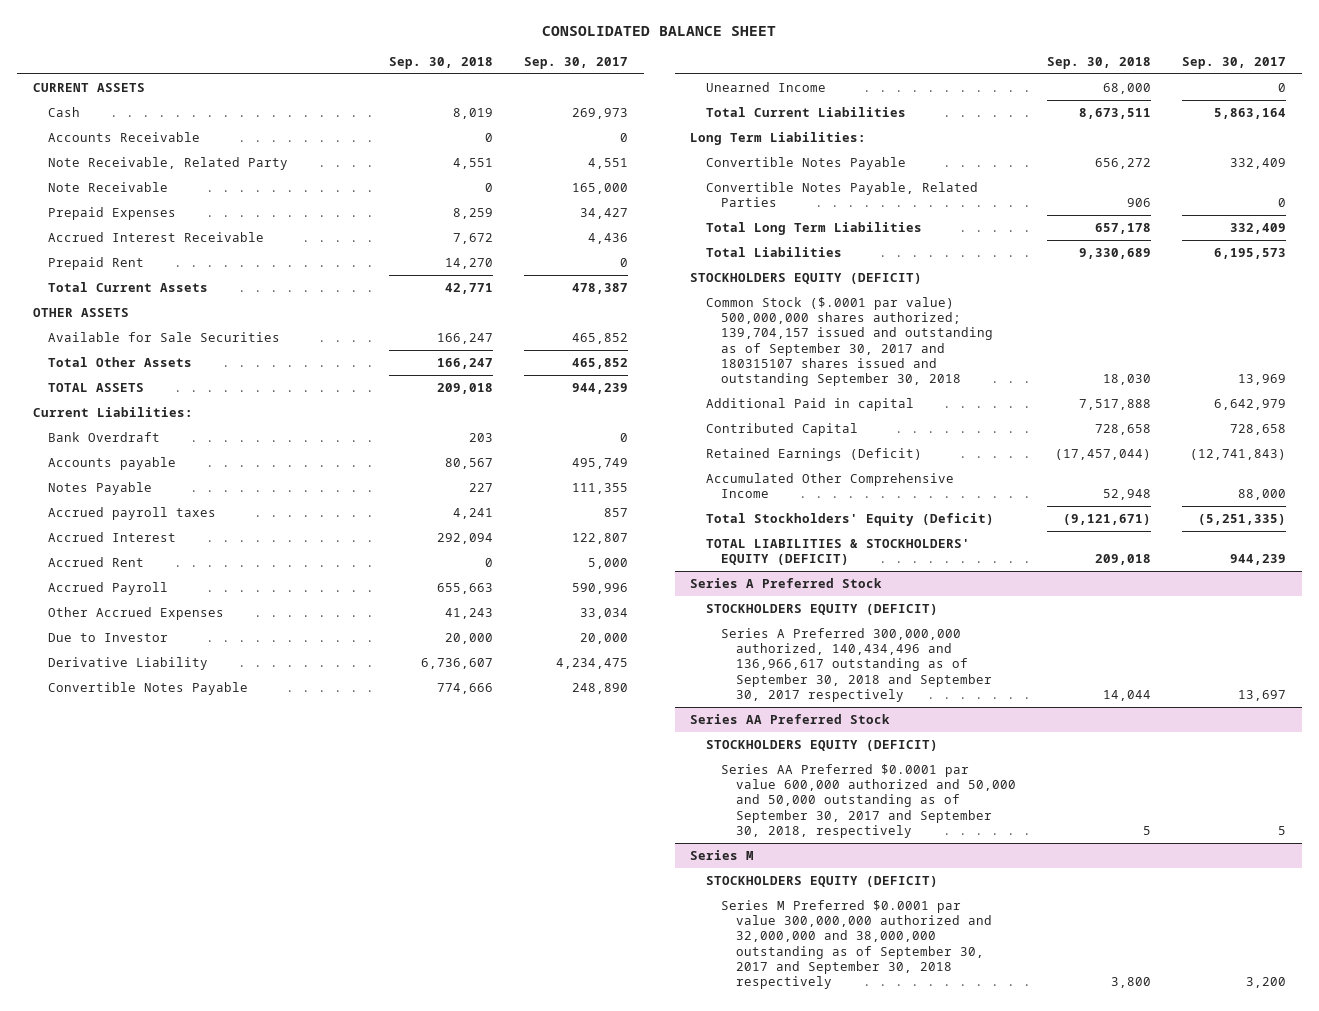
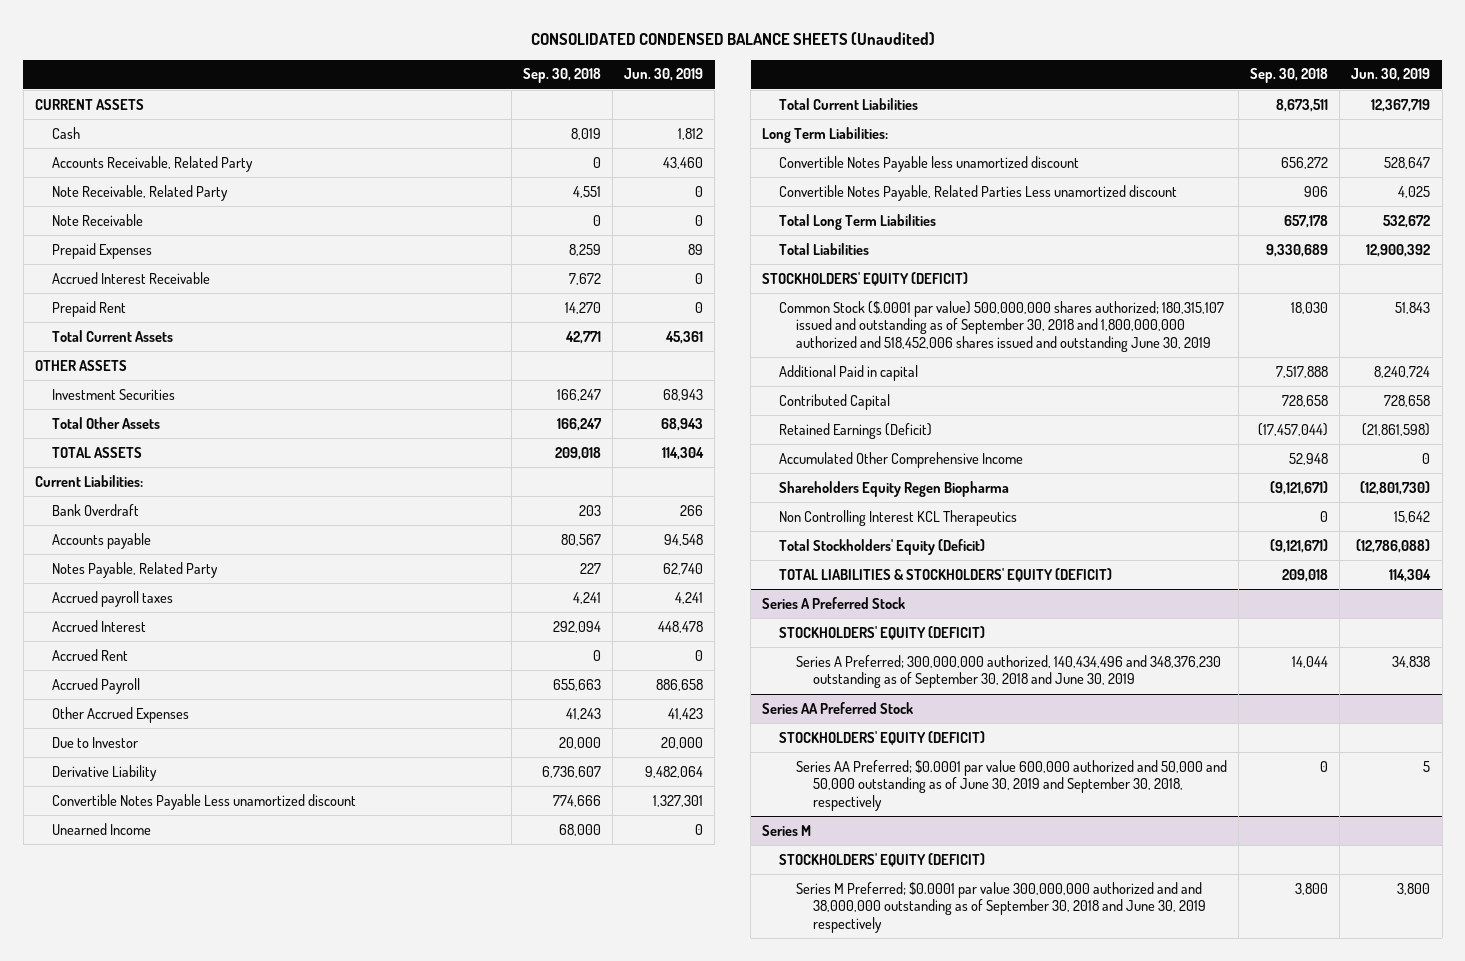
[542,26,777,37] CONSOLIDATED BALANCE SHEET -> [530,32,935,46] CONSOLIDATED CONDENSED BALANCE SHEETS (Unaudited)
[524,56,629,69] Sep. 30, 2017 -> none
none -> [624,68,704,82] Jun. 30, 2019
[47,131,200,142] Accounts Receivable -> [51,155,253,172] Accounts Receivable, Related Party
[47,331,280,342] Available for Sale Securities -> [51,388,175,400] Investment Securities
[47,481,152,495] Notes Payable -> [51,561,218,578] Notes Payable, Related Party
[47,681,248,695] Convertible Notes Payable -> [51,793,356,810] Convertible Notes Payable Less unamortized discount
[705,156,906,170] Convertible Notes Payable -> [779,155,1080,172] Convertible Notes Payable less unamortized discount
[705,181,978,208] Convertible Notes Payable, Related Parties -> [779,184,1178,201] Convertible Notes Payable, Related Parties Less unamortized discount
[690,272,923,284] STOCKHOLDERS EQUITY (DEFICIT) -> [762,271,969,286] STOCKHOLDERS' EQUITY (DEFICIT)
[705,296,993,387] Common Stock ($.0001 par value) 500,000,000 shares authorized; 139,704,157 issued and outstanding as of September 30, 2017 and 180315107 shares issued and outstanding September 30, 2018 -> [779,300,1225,353] Common Stock ($.0001 par value) 500,000,000 shares authorized; 180,315,107 issued and outstanding as of September 30, 2018 and 1,800,000,000 authorized and 518,452,006 shares issued and outstanding June 30, 2019
none -> [779,480,1010,497] Shareholders Equity Regen Biopharma
none -> [779,509,1018,526] Non Controlling Interest KCL Therapeutics
[705,603,938,615] STOCKHOLDERS EQUITY (DEFICIT) -> [779,625,986,640] STOCKHOLDERS' EQUITY (DEFICIT)
[720,627,992,702] Series A Preferred 300,000,000 authorized, 140,434,496 and 136,966,617 outstanding as of September 30, 2018 and September 30, 2017 respectively -> [795,654,1221,689] Series A Preferred; 300,000,000 authorized, 140,434,496 and 348,376,230 outstanding as of September 30, 2018 and June 30, 2019
[705,739,938,751] STOCKHOLDERS EQUITY (DEFICIT) -> [779,730,986,745] STOCKHOLDERS' EQUITY (DEFICIT)
[720,763,1016,838] Series AA Preferred $0.0001 par value 600,000 authorized and 50,000 and 50,000 outstanding as of September 30, 2017 and September 30, 2018, respectively -> [795,759,1227,812] Series AA Preferred; $0.0001 par value 600,000 authorized and 50,000 and 50,000 outstanding as of June 30, 2019 and September 30, 2018, respectively
[1142,825,1151,835] 5 -> [1320,760,1329,772] 0
[705,875,938,887] STOCKHOLDERS EQUITY (DEFICIT) -> [779,852,986,867] STOCKHOLDERS' EQUITY (DEFICIT)
[720,899,992,990] Series M Preferred $0.0001 par value 300,000,000 authorized and 32,000,000 and 38,000,000 outstanding as of September 30, 2017 and September 30, 2018 respectively -> [795,881,1206,934] Series M Preferred; $0.0001 par value 300,000,000 authorized and and 38,000,000 outstanding as of September 30, 2018 and June 30, 2019 respectively

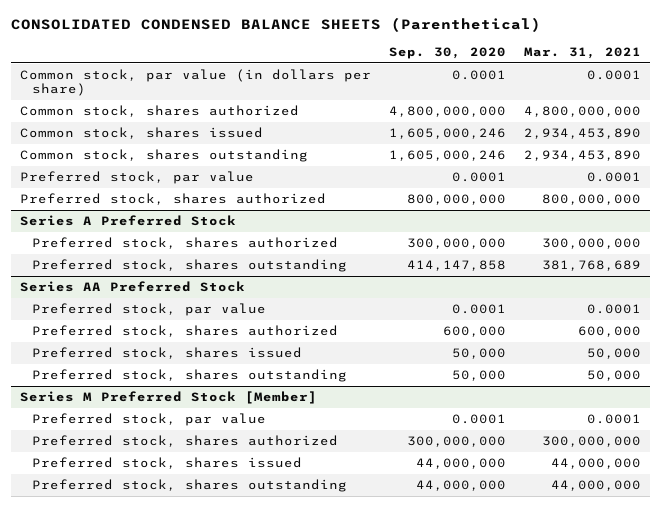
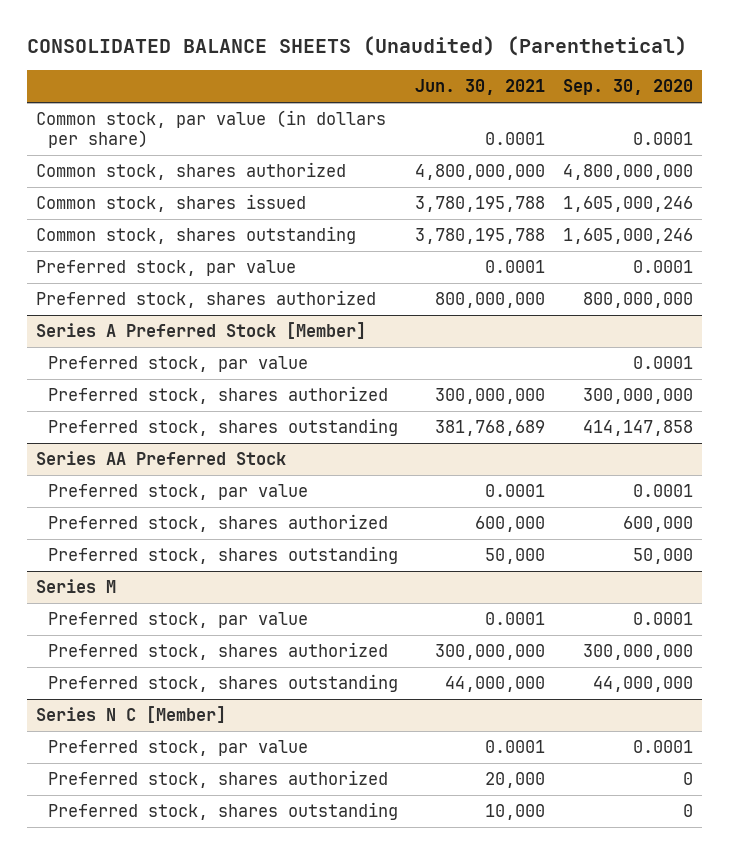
[10,17,541,33] CONSOLIDATED CONDENSED BALANCE SHEETS (Parenthetical) -> [27,36,688,57] CONSOLIDATED BALANCE SHEETS (Unaudited) (Parenthetical)
[523,47,641,60] Mar. 31, 2021 -> none
none -> [415,79,546,96] Jun. 30, 2021
[19,214,236,226] Series A Preferred Stock -> [35,322,366,340] Series A Preferred Stock [Member]
none -> [47,356,308,373] Preferred stock, par value
[31,346,302,359] Preferred stock, shares issued -> none
[19,390,317,404] Series M Preferred Stock [Member] -> [35,579,116,594] Series M
[31,456,302,469] Preferred stock, shares issued -> none
none -> [35,706,226,724] Series N C [Member]
none -> [47,740,308,757] Preferred stock, par value
none -> [47,770,388,789] Preferred stock, shares authorized
none -> [47,802,398,821] Preferred stock, shares outstanding

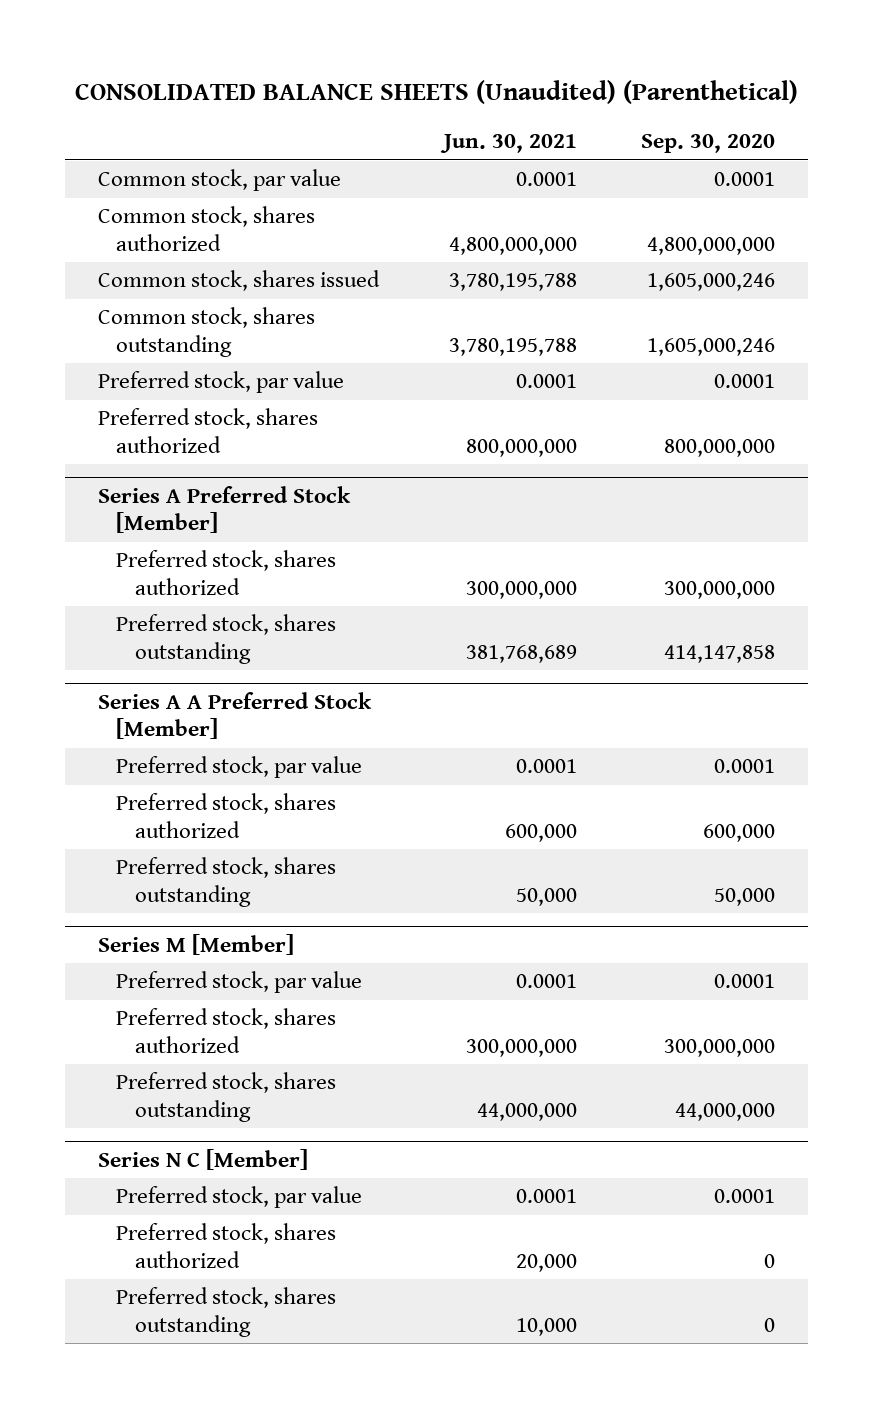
[35,110,386,148] Common stock, par value (in dollars per share) -> [97,169,341,192] Common stock, par value
[47,356,308,373] Preferred stock, par value -> none
[35,451,286,466] Series AA Preferred Stock -> [97,691,372,740] Series A A Preferred Stock [Member]
[35,579,116,594] Series M -> [97,933,294,955] Series M [Member]

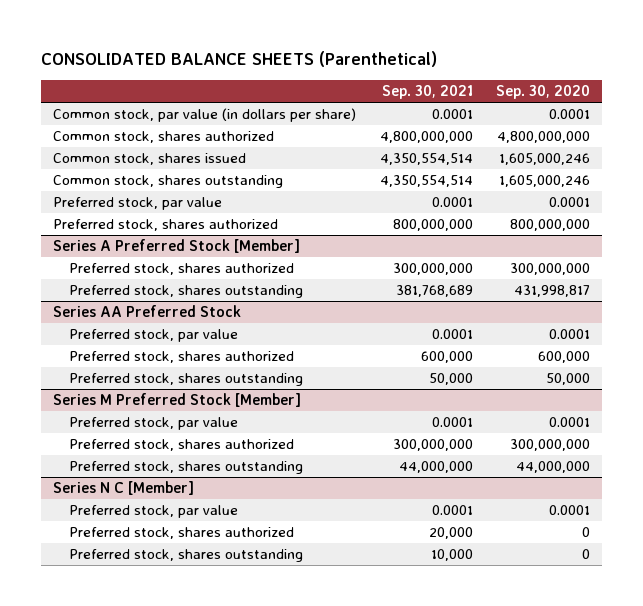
[74,80,798,105] CONSOLIDATED BALANCE SHEETS (Unaudited) (Parenthetical) -> [41,50,438,67] CONSOLIDATED BALANCE SHEETS (Parenthetical)
[439,134,577,154] Jun. 30, 2021 -> none
none -> [381,85,473,100] Sep. 30, 2021
[97,169,341,192] Common stock, par value -> [52,108,356,123] Common stock, par value (in dollars per share)
[664,644,776,663] 414,147,858 -> [514,285,591,298] 431,998,817
[97,691,372,740] Series A A Preferred Stock [Member] -> [52,305,241,318] Series AA Preferred Stock
[97,933,294,955] Series M [Member] -> [52,393,301,408] Series M Preferred Stock [Member]

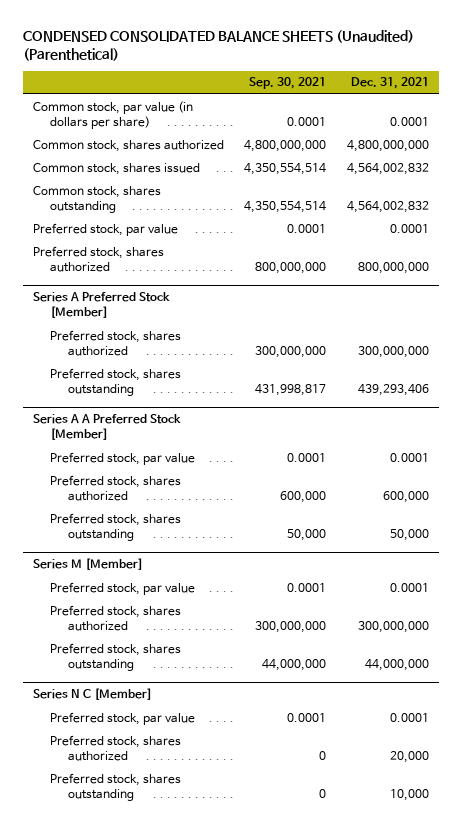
[41,50,438,67] CONSOLIDATED BALANCE SHEETS (Parenthetical) -> [22,29,414,62] CONDENSED CONSOLIDATED BALANCE SHEETS (Unaudited) (Parenthetical)
[496,85,591,100] Sep. 30, 2020 -> none
none -> [350,77,429,90] Dec. 31, 2021
[395,285,473,298] 381,768,689 -> [255,383,327,396] 431,998,817
[52,305,241,318] Series AA Preferred Stock -> [32,414,181,441] Series A A Preferred Stock [Member]
[52,393,301,408] Series M Preferred Stock [Member] -> [32,558,143,571] Series M [Member]
[428,527,473,540] 20,000 -> [319,750,327,760] 0
[430,549,473,562] 10,000 -> [319,788,327,798] 0

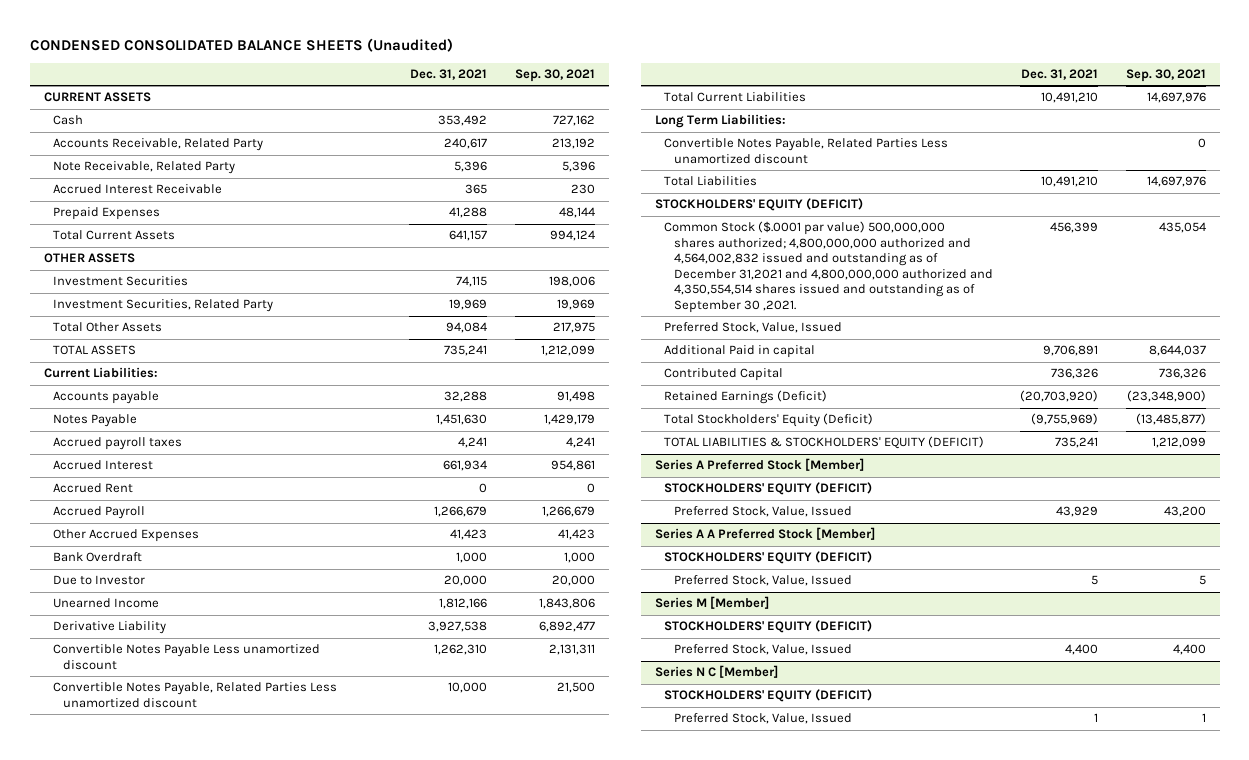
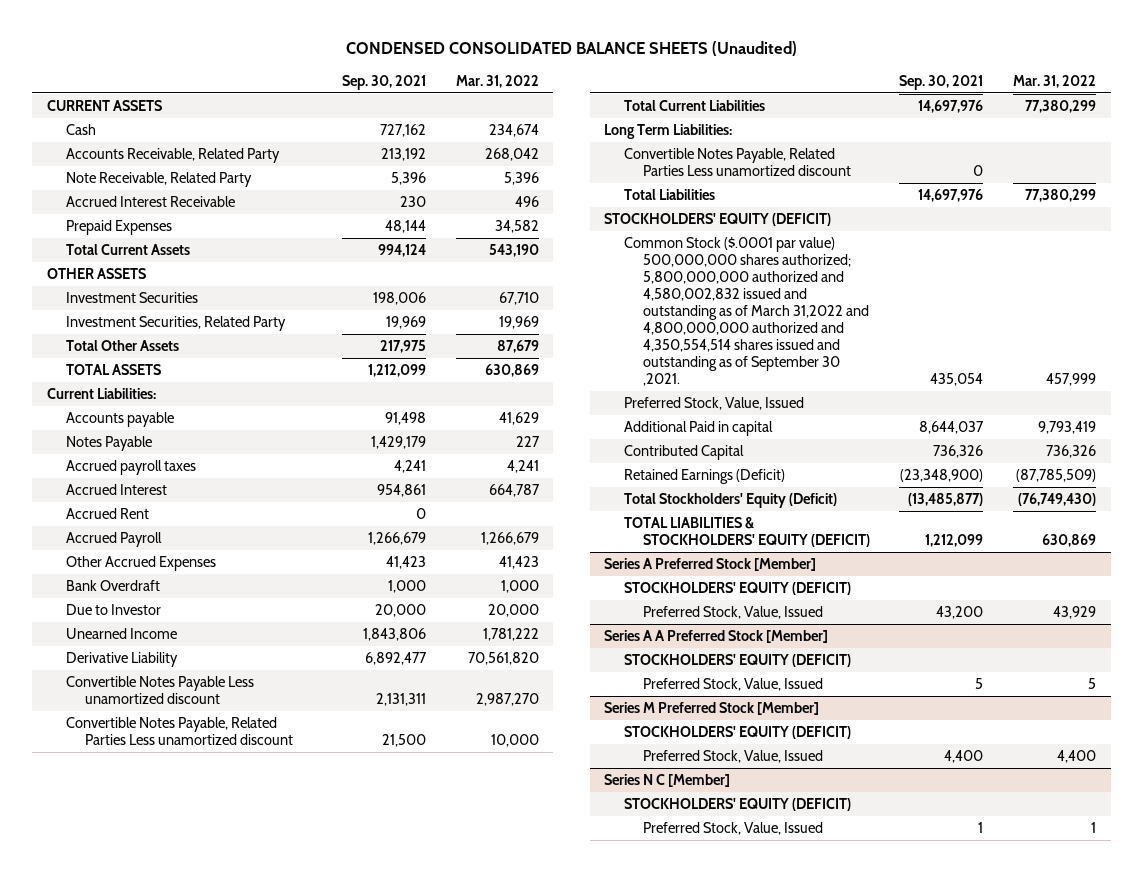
[410,69,488,81] Dec. 31, 2021 -> none
none -> [455,74,539,88] Mar. 31, 2022
[664,221,993,313] Common Stock ($.0001 par value) 500,000,000 shares authorized; 4,800,000,000 authorized and 4,564,002,832 issued and outstanding as of December 31,2021 and 4,800,000,000 authorized and 4,350,554,514 shares issued and outstanding as of September 30 ,2021. -> [623,237,869,387] Common Stock ($.0001 par value) 500,000,000 shares authorized; 5,800,000,000 authorized and 4,580,002,832 issued and outstanding as of March 31,2022 and 4,800,000,000 authorized and 4,350,554,514 shares issued and outstanding as of September 30 ,2021.
[654,596,769,610] Series M [Member] -> [604,702,820,716] Series M Preferred Stock [Member]

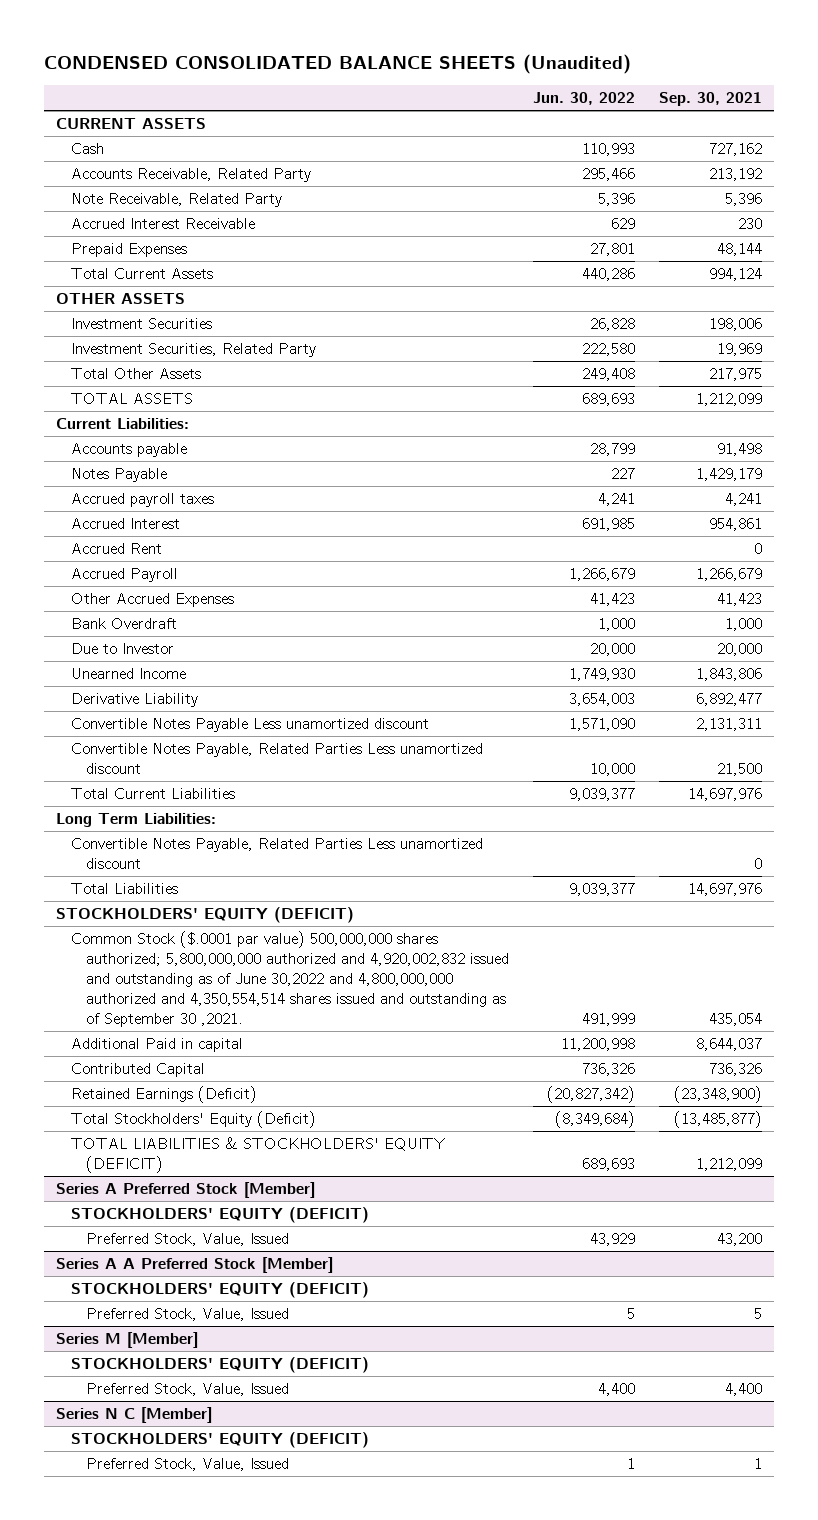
[455,74,539,88] Mar. 31, 2022 -> none
none -> [532,92,635,106] Jun. 30, 2022
[623,397,804,411] Preferred Stock, Value, Issued -> none
[623,237,869,387] Common Stock ($.0001 par value) 500,000,000 shares authorized; 5,800,000,000 authorized and 4,580,002,832 issued and outstanding as of March 31,2022 and 4,800,000,000 authorized and 4,350,554,514 shares issued and outstanding as of September 30 ,2021. -> [70,931,509,1028] Common Stock ($.0001 par value) 500,000,000 shares authorized; 5,800,000,000 authorized and 4,920,002,832 issued and outstanding as of June 30,2022 and 4,800,000,000 authorized and 4,350,554,514 shares issued and outstanding as of September 30 ,2021.
[604,702,820,716] Series M Preferred Stock [Member] -> [55,1332,198,1349] Series M [Member]

